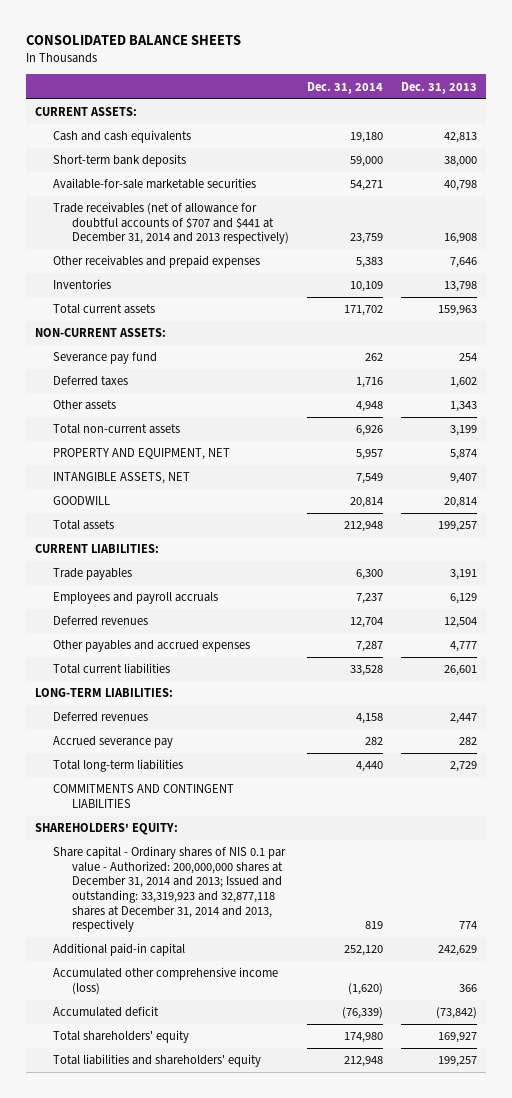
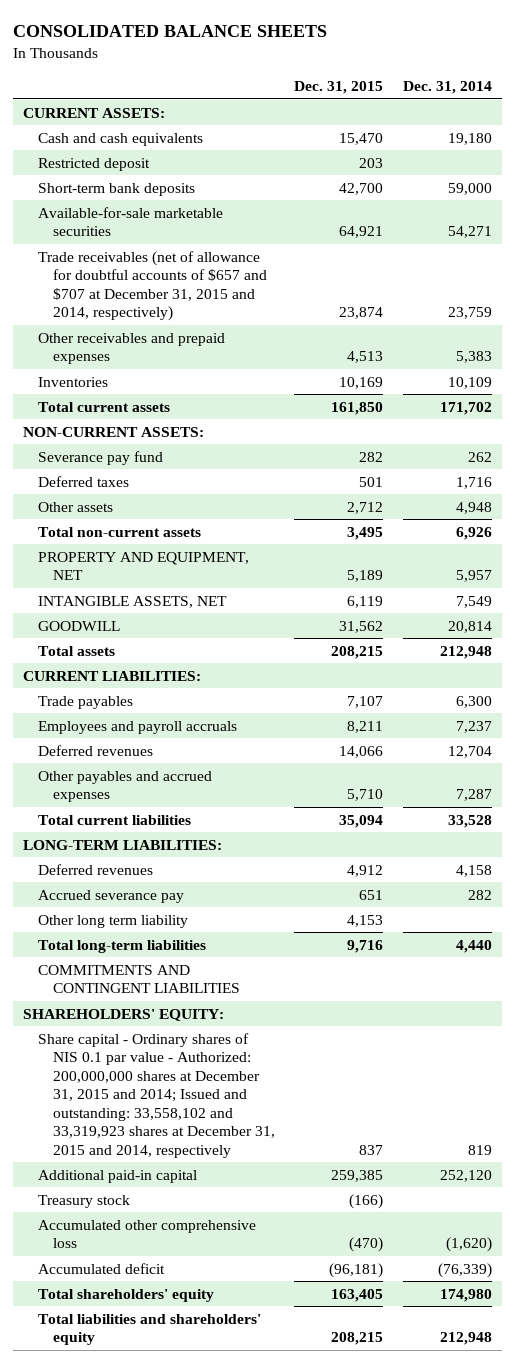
[401,81,478,94] Dec. 31, 2013 -> none
none -> [294,81,384,95] Dec. 31, 2015
none -> [37,157,150,171] Restricted deposit
[53,202,289,245] Trade receivables (net of allowance for doubtful accounts of $707 and $441 at December 31, 2014 and 2013 respectively) -> [37,250,267,322] Trade receivables (net of allowance for doubtful accounts of $657 and $707 at December 31, 2015 and 2014, respectively)
none -> [37,914,188,928] Other long term liability
[53,846,287,933] Share capital - Ordinary shares of NIS 0.1 par value - Authorized: 200,000,000 shares at December 31, 2014 and 2013; Issued and outstanding: 33,319,923 and 32,877,118 shares at December 31, 2014 and 2013, respectively -> [37,1032,275,1158] Share capital - Ordinary shares of NIS 0.1 par value - Authorized: 200,000,000 shares at December 31, 2015 and 2014; Issued and outstanding: 33,558,102 and 33,319,923 shares at December 31, 2015 and 2014, respectively
none -> [37,1194,130,1208] Treasury stock
[53,967,279,995] Accumulated other comprehensive income (loss) -> [37,1219,256,1249] Accumulated other comprehensive loss

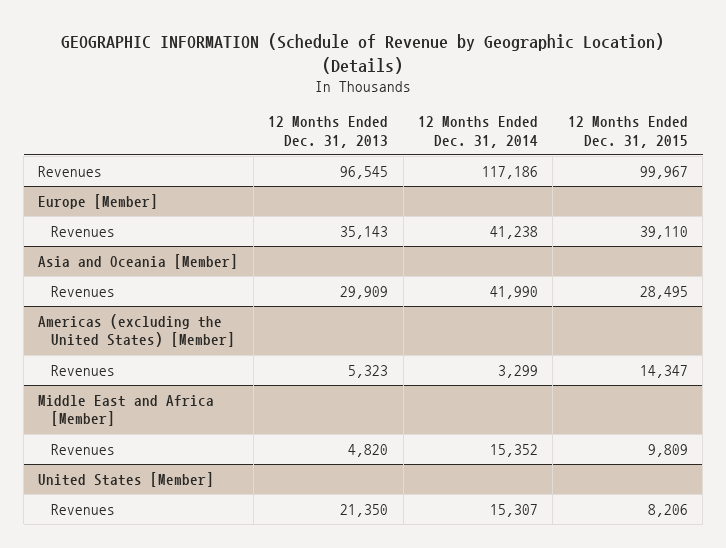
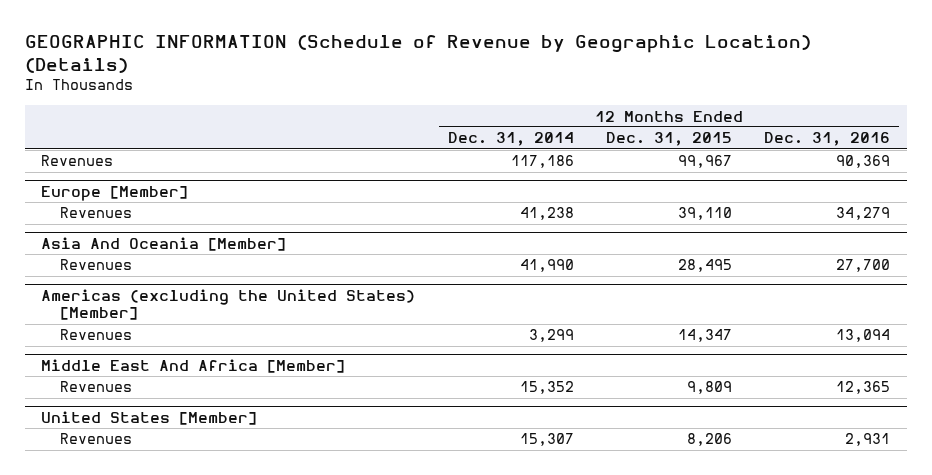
[268,116,389,148] 12 Months Ended Dec. 31, 2013 -> none
none -> [764,132,891,147] Dec. 31, 2016
[38,253,239,269] Asia and Oceania [Member] -> [41,237,287,252] Asia And Oceania [Member]
[38,394,215,427] Middle East and Africa [Member] -> [41,359,346,374] Middle East And Africa [Member]

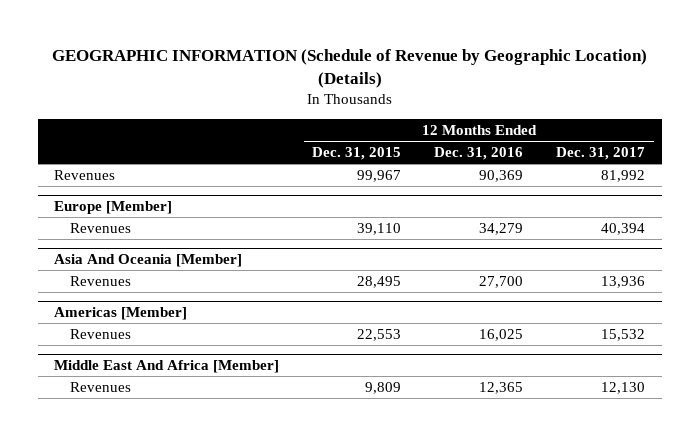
[447,132,574,147] Dec. 31, 2014 -> none
none -> [556,147,646,161] Dec. 31, 2017
[41,289,416,321] Americas (excluding the United States) [Member] -> [54,306,188,320] Americas [Member]
[678,329,733,343] 14,347 -> [357,328,402,341] 22,553
[836,329,891,343] 13,094 -> [479,328,524,341] 16,025
[41,411,258,426] United States [Member] -> none
[59,433,132,445] Revenues -> none

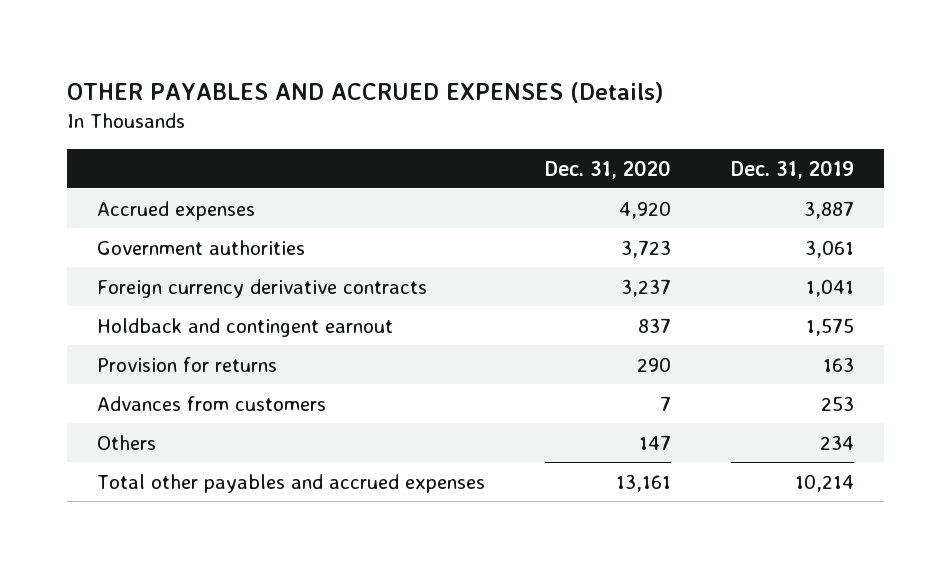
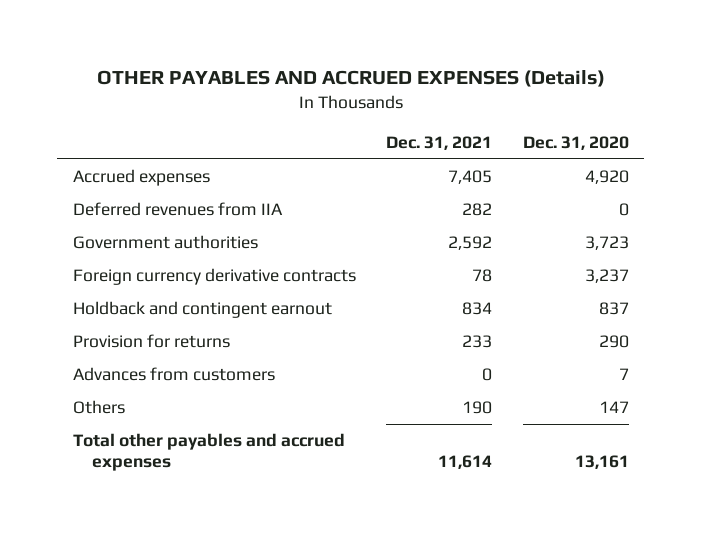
[731,159,855,179] Dec. 31, 2019 -> none
none -> [386,135,493,150] Dec. 31, 2021
none -> [72,202,283,217] Deferred revenues from IIA

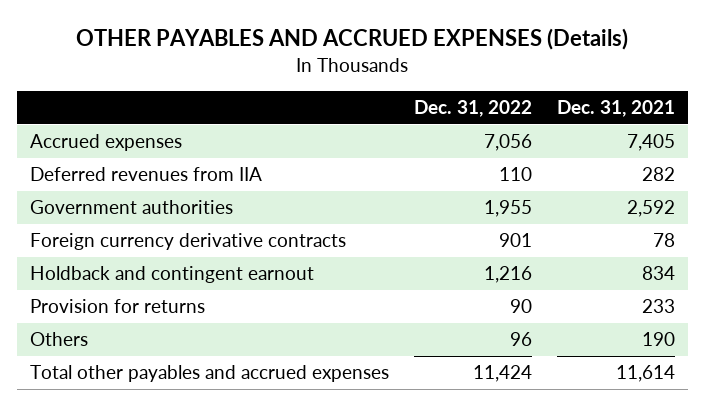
[522,135,629,150] Dec. 31, 2020 -> none
none -> [413,100,532,118] Dec. 31, 2022
[72,367,275,382] Advances from customers -> none

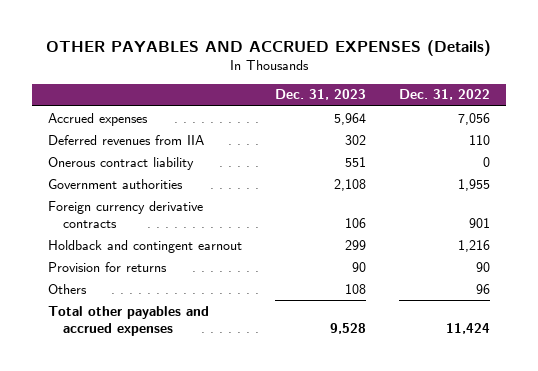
[557,100,676,118] Dec. 31, 2021 -> none
none -> [274,89,366,101] Dec. 31, 2023
none -> [48,156,195,170] Onerous contract liability

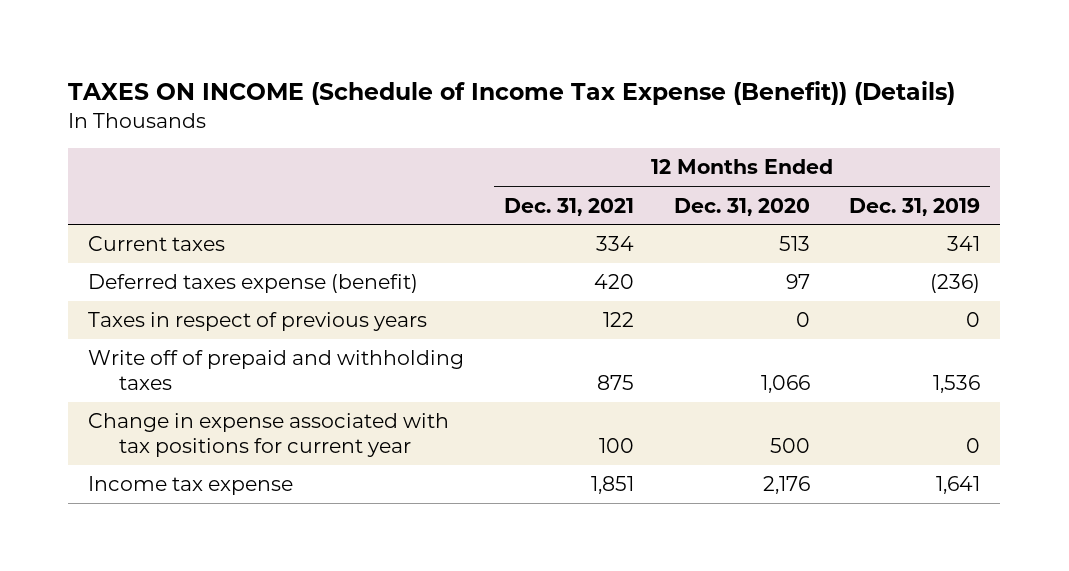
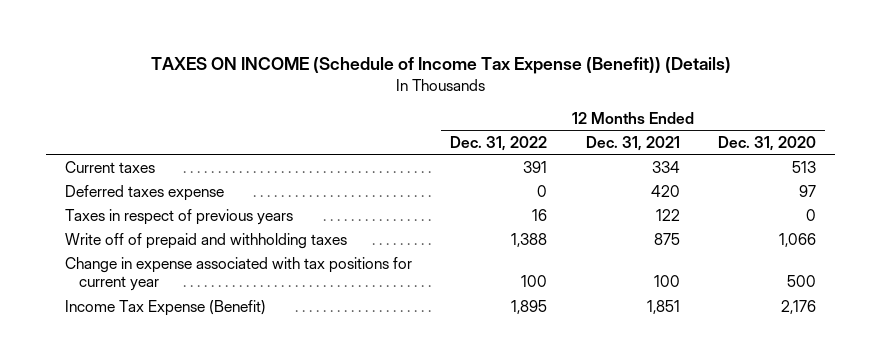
[849,197,981,216] Dec. 31, 2019 -> none
none -> [450,135,548,151] Dec. 31, 2022
[88,274,419,294] Deferred taxes expense (benefit) -> [65,184,225,201] Deferred taxes expense
[88,476,294,496] Income tax expense -> [65,299,267,316] Income Tax Expense (Benefit)

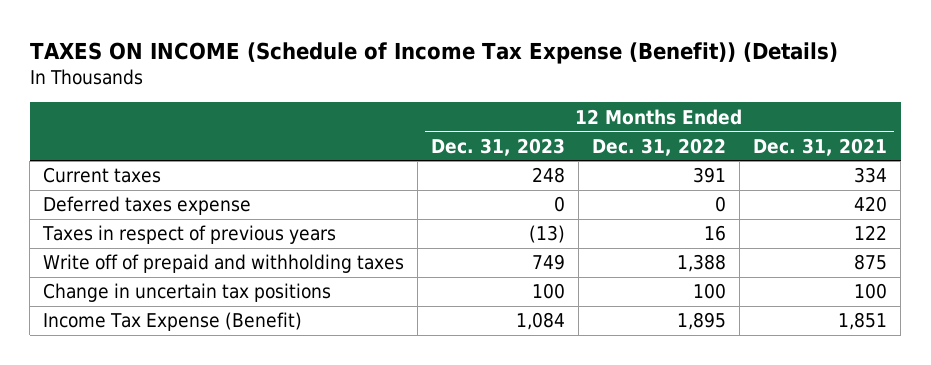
[717,135,816,151] Dec. 31, 2020 -> none
none -> [431,137,566,156] Dec. 31, 2023
[65,256,413,292] Change in expense associated with tax positions for current year -> [43,283,332,303] Change in uncertain tax positions

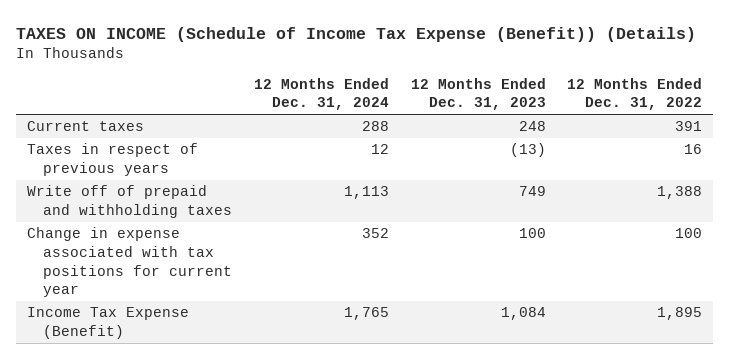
[753,137,888,156] Dec. 31, 2021 -> none
none -> [253,77,389,111] 12 Months Ended Dec. 31, 2024
[43,196,252,216] Deferred taxes expense -> none
[43,283,332,303] Change in uncertain tax positions -> [27,227,233,298] Change in expense associated with tax positions for current year

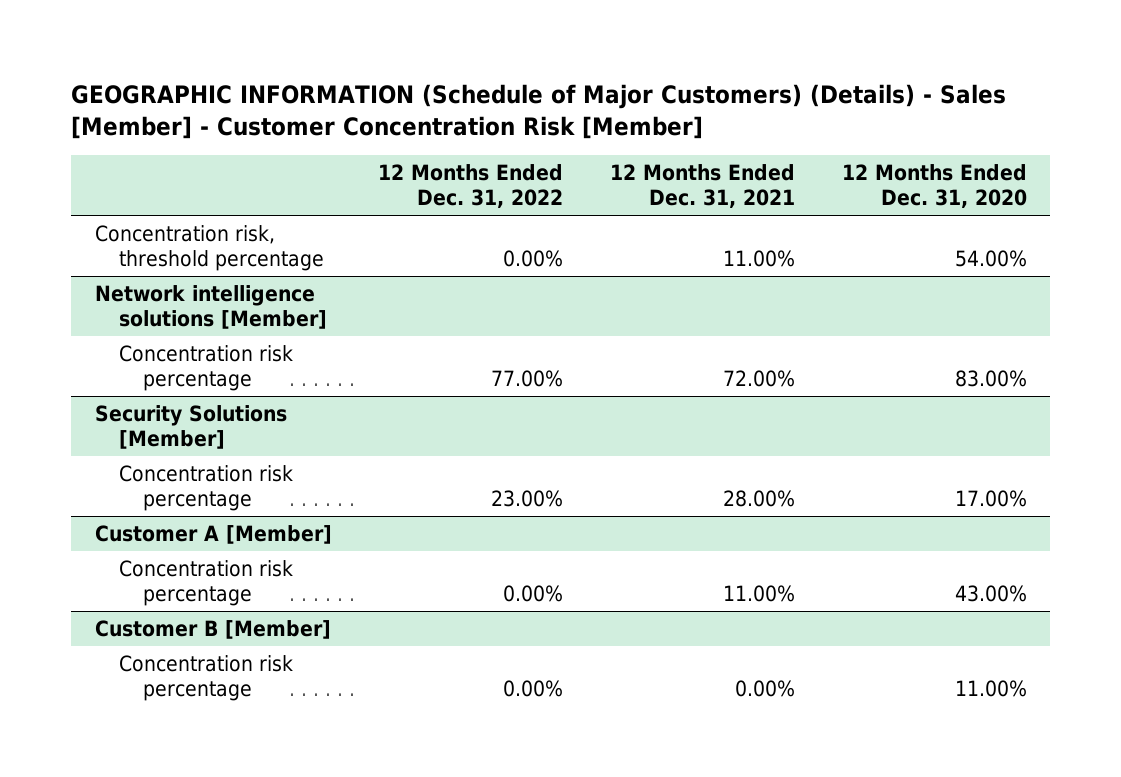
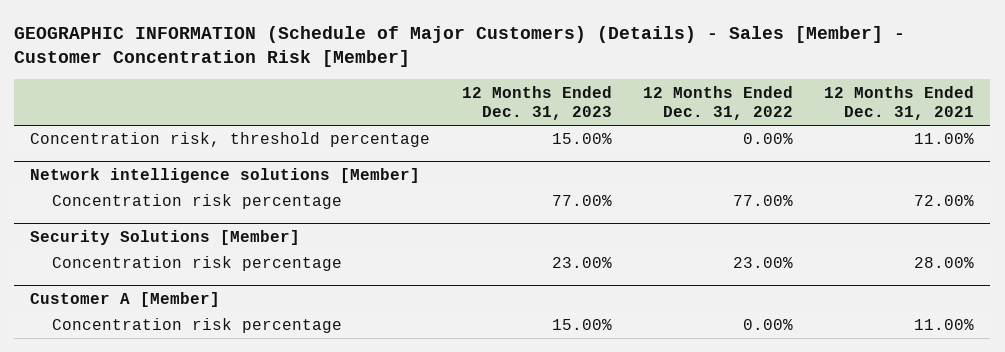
[841,164,1027,209] 12 Months Ended Dec. 31, 2020 -> none
none -> [461,85,612,121] 12 Months Ended Dec. 31, 2023
[94,620,331,640] Customer B [Member] -> none
[118,655,293,701] Concentration risk percentage -> none

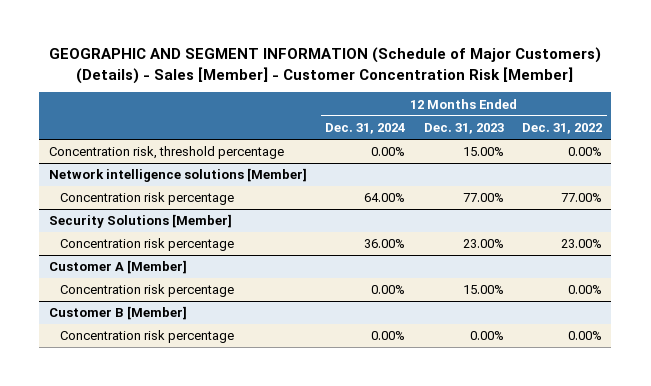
[14,25,906,68] GEOGRAPHIC INFORMATION (Schedule of Major Customers) (Details) - Sales [Member] - Customer Concentration Risk [Member] -> [49,47,602,84] GEOGRAPHIC AND SEGMENT INFORMATION (Schedule of Major Customers) (Details) - Sales [Member] - Customer Concentration Risk [Member]
[824,85,975,121] 12 Months Ended Dec. 31, 2021 -> none
none -> [325,123,406,135] Dec. 31, 2024
none -> [48,306,187,321] Customer B [Member]
none -> [59,330,234,344] Concentration risk percentage

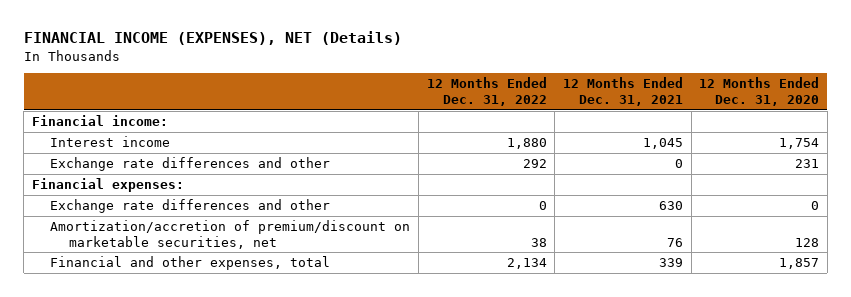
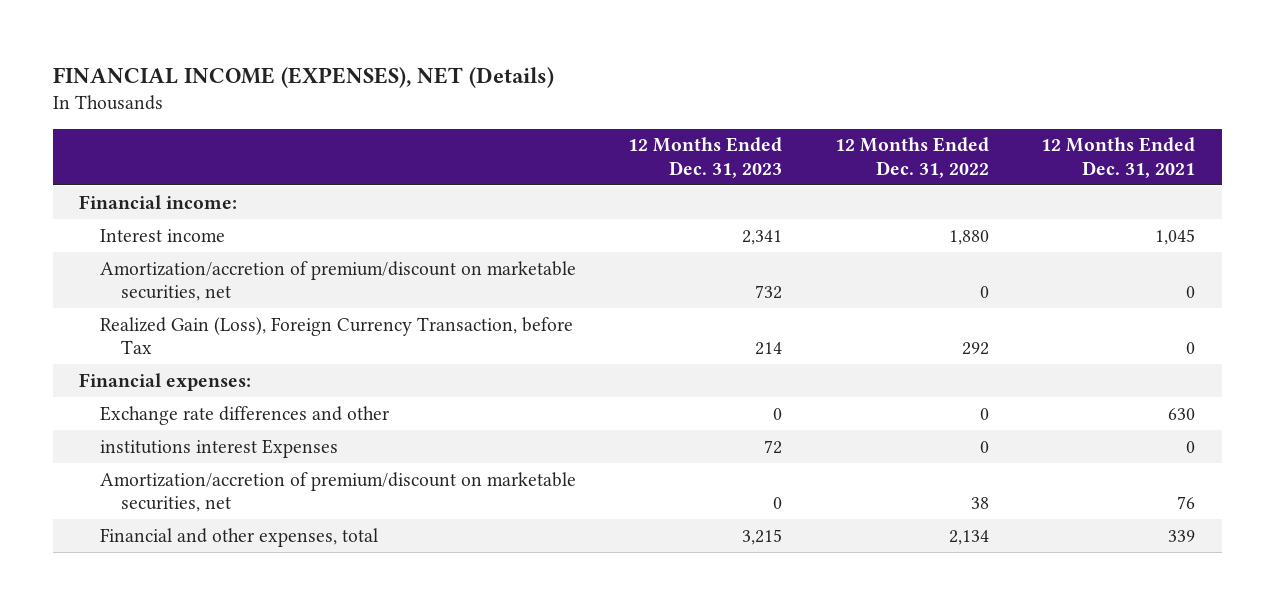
[699,77,820,107] 12 Months Ended Dec. 31, 2020 -> none
none -> [628,137,783,178] 12 Months Ended Dec. 31, 2023
none -> [100,260,577,302] Amortization/accretion of premium/discount on marketable securities, net
[50,157,331,172] Exchange rate differences and other -> [100,316,574,355] Realized Gain (Loss), Foreign Currency Transaction, before Tax
none -> [100,438,339,458] institutions interest Expenses

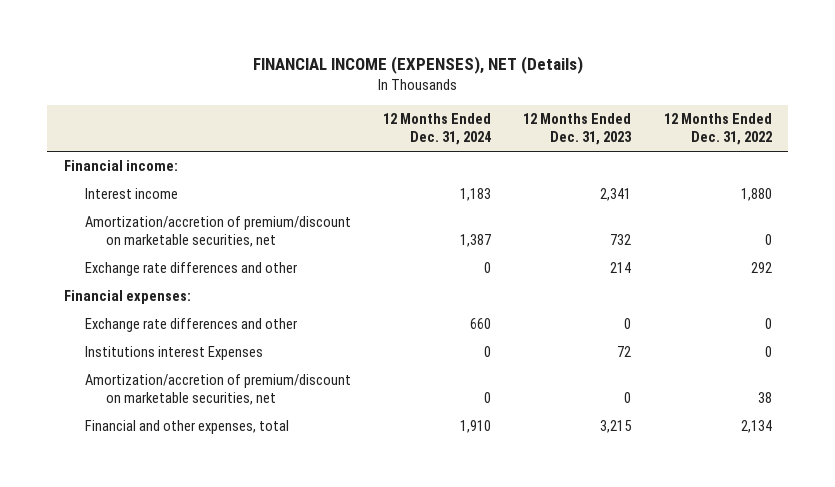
[1041,137,1196,178] 12 Months Ended Dec. 31, 2021 -> none
none -> [382,113,491,146] 12 Months Ended Dec. 31, 2024
[100,316,574,355] Realized Gain (Loss), Foreign Currency Transaction, before Tax -> [84,262,297,277] Exchange rate differences and other
[100,438,339,458] institutions interest Expenses -> [84,346,263,361] Institutions interest Expenses

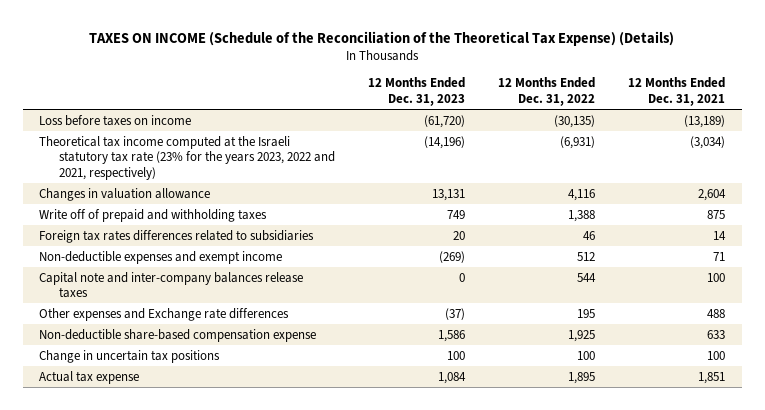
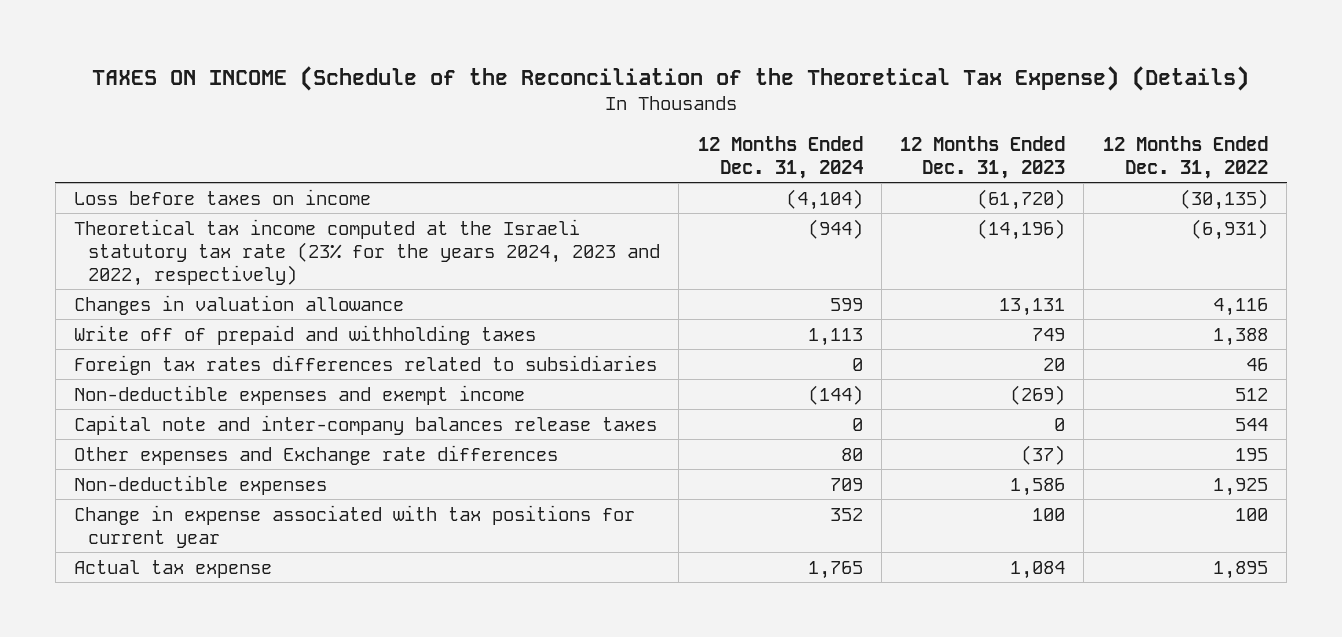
[628,77,726,106] 12 Months Ended Dec. 31, 2021 -> none
none -> [697,136,863,179] 12 Months Ended Dec. 31, 2024
[39,135,335,180] Theoretical tax income computed at the Israeli statutory tax rate (23% for the years 2023, 2022 and 2021, respectively) -> [73,218,660,286] Theoretical tax income computed at the Israeli statutory tax rate (23% for the years 2024, 2023 and 2022, respectively)
[39,328,317,342] Non-deductible share-based compensation expense -> [73,474,327,495] Non-deductible expenses
[39,349,221,363] Change in uncertain tax positions -> [73,504,635,548] Change in expense associated with tax positions for current year

